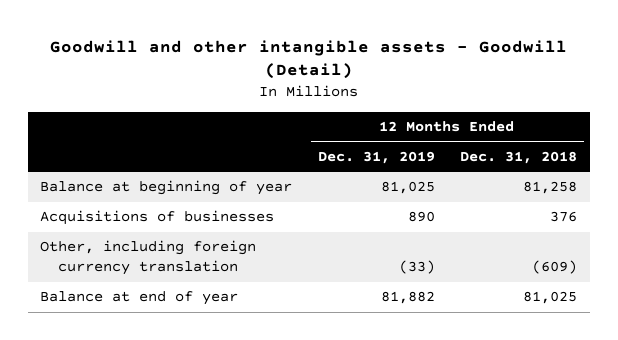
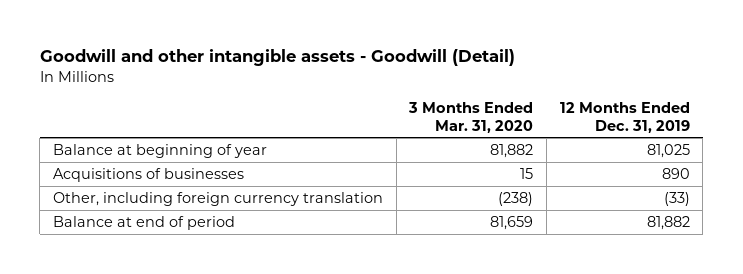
[460,150,578,164] Dec. 31, 2018 -> none
none -> [408,101,534,133] 3 Months Ended Mar. 31, 2020
[40,291,239,306] Balance at end of year -> [52,215,235,230] Balance at end of period

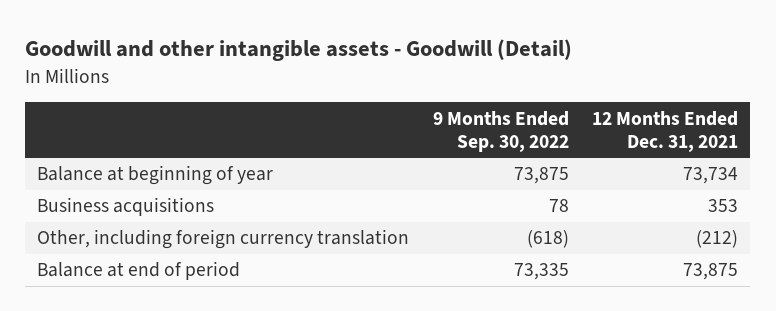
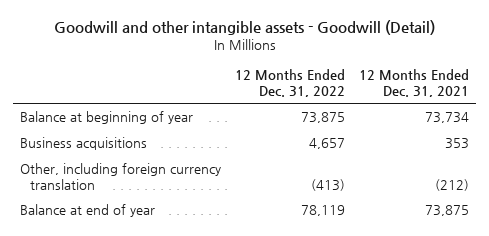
[432,110,569,153] 9 Months Ended Sep. 30, 2022 -> none
none -> [235,69,346,98] 12 Months Ended Dec. 31, 2022
[37,261,241,281] Balance at end of period -> [19,204,155,218] Balance at end of year

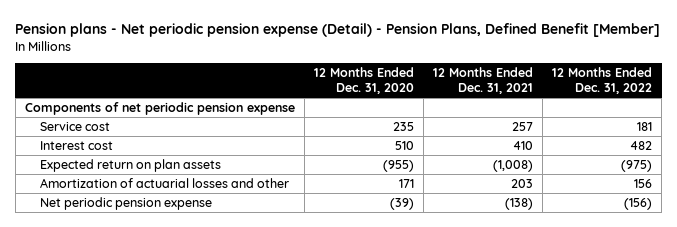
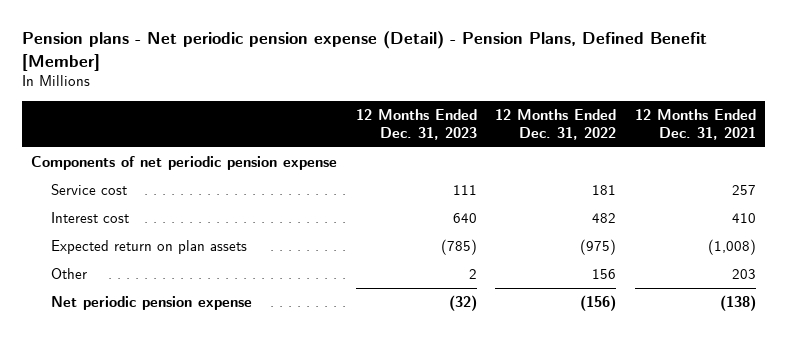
[313,66,414,95] 12 Months Ended Dec. 31, 2020 -> none
none -> [355,108,477,141] 12 Months Ended Dec. 31, 2023
[40,177,290,188] Amortization of actuarial losses and other -> [51,267,88,279] Other

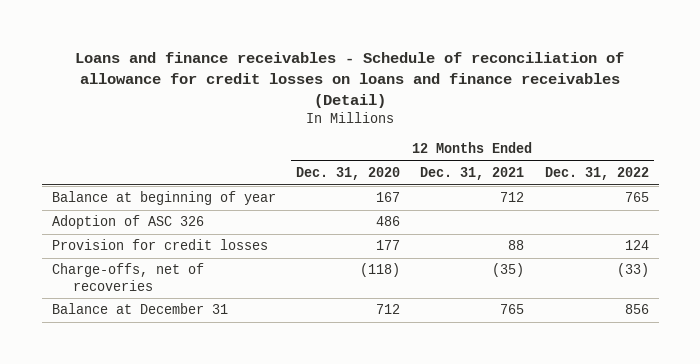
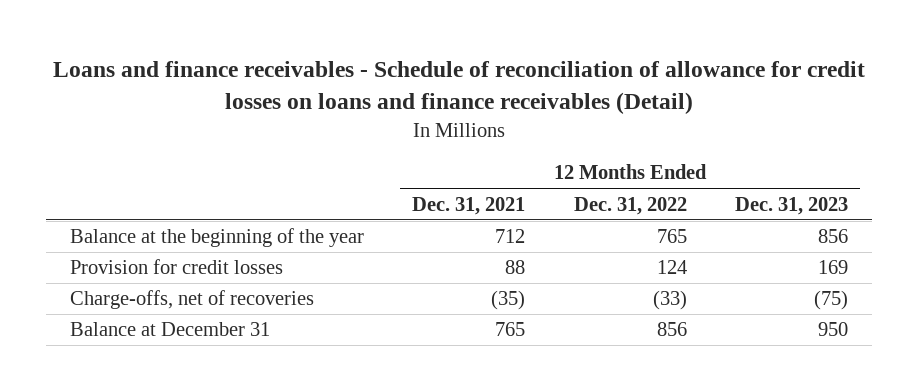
[296,167,401,181] Dec. 31, 2020 -> none
none -> [734,196,848,215] Dec. 31, 2023
[51,215,204,230] Adoption of ASC 326 -> none
[51,191,276,206] Balance at beginning of year -> [69,228,364,248] Balance at the beginning of the year

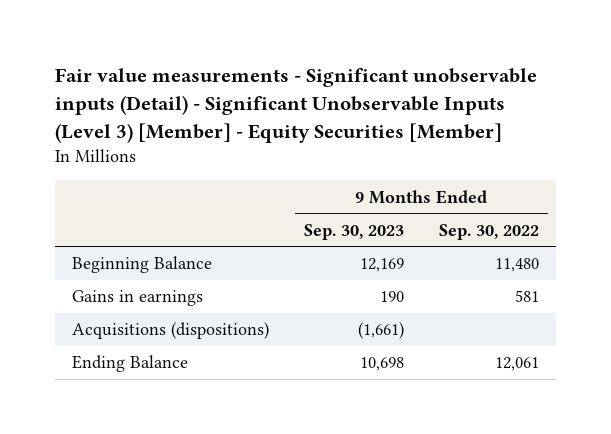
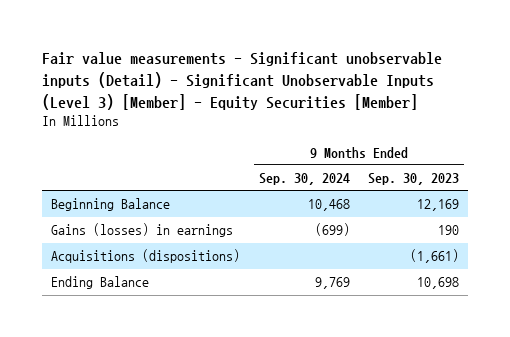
[438,223,539,240] Sep. 30, 2022 -> none
none -> [258,173,350,186] Sep. 30, 2024
[71,290,203,307] Gains in earnings -> [51,223,234,238] Gains (losses) in earnings

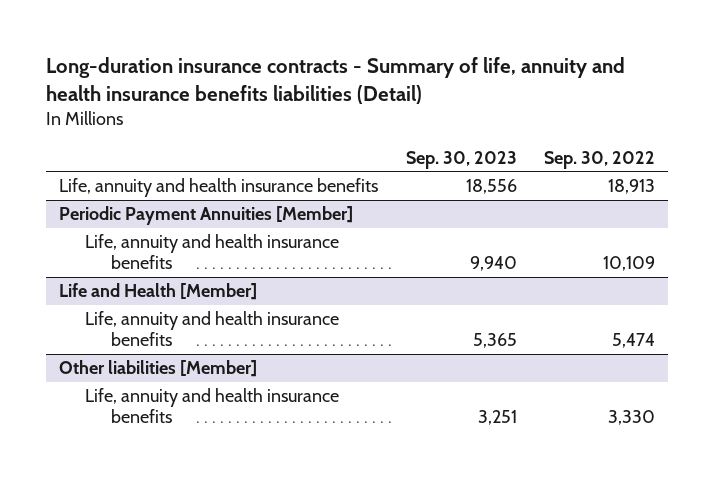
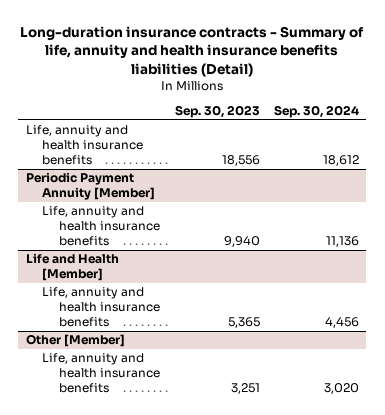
[543,150,655,169] Sep. 30, 2022 -> none
none -> [274,104,360,118] Sep. 30, 2024
[59,206,354,226] Periodic Payment Annuities [Member] -> [25,172,156,201] Periodic Payment Annuity [Member]
[59,360,258,378] Other liabilities [Member] -> [25,334,125,348] Other [Member]

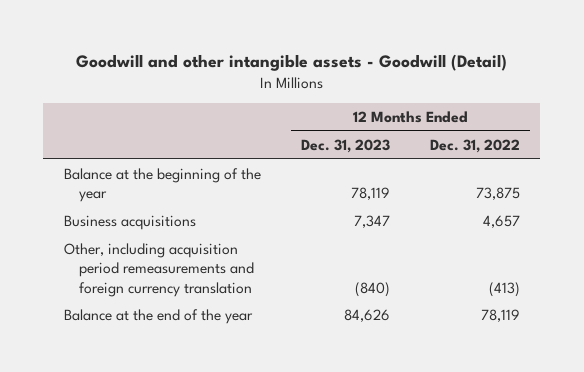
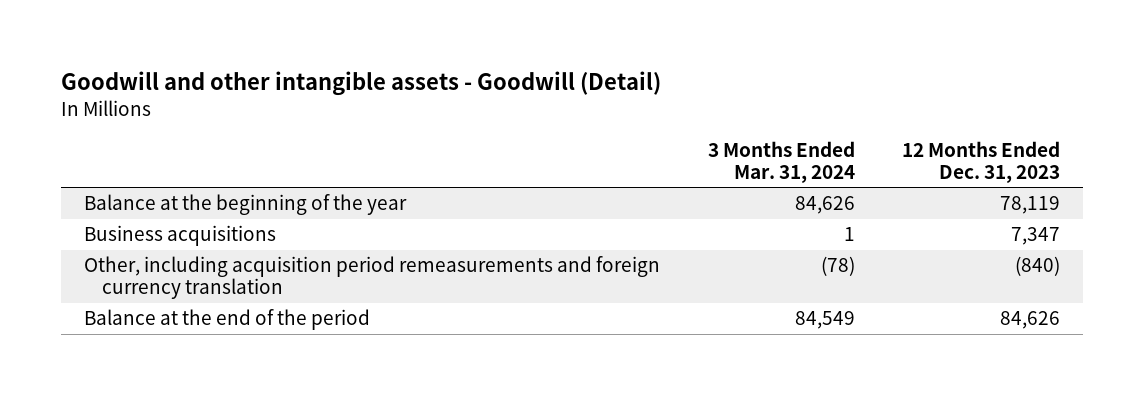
[430,138,521,153] Dec. 31, 2022 -> none
none -> [707,141,855,184] 3 Months Ended Mar. 31, 2024
[63,308,253,324] Balance at the end of the year -> [84,309,371,331] Balance at the end of the period

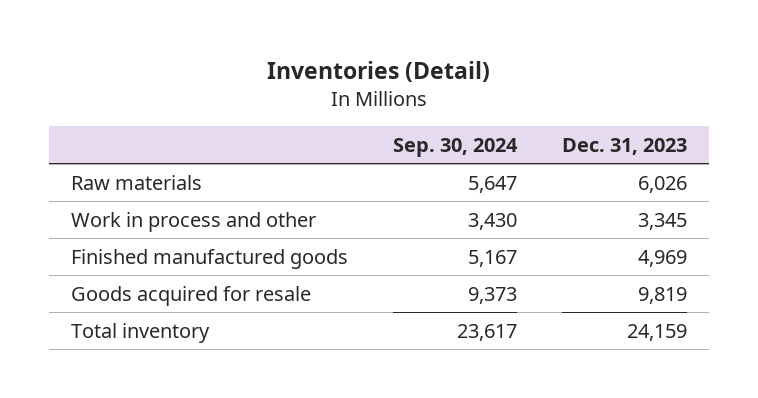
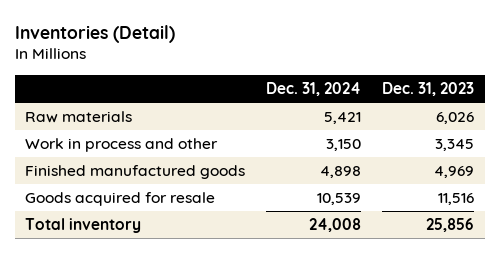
[392,137,518,157] Sep. 30, 2024 -> none
none -> [266,81,362,96] Dec. 31, 2024
[637,286,687,304] 9,819 -> [438,193,475,206] 11,516
[626,323,687,341] 24,159 -> [426,218,475,233] 25,856

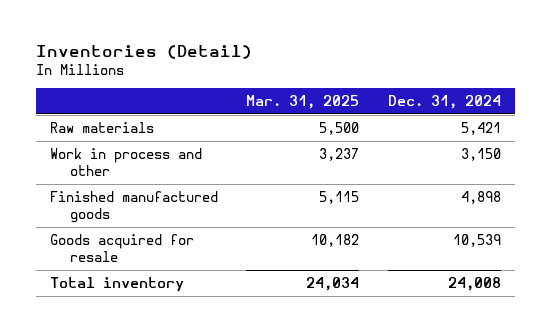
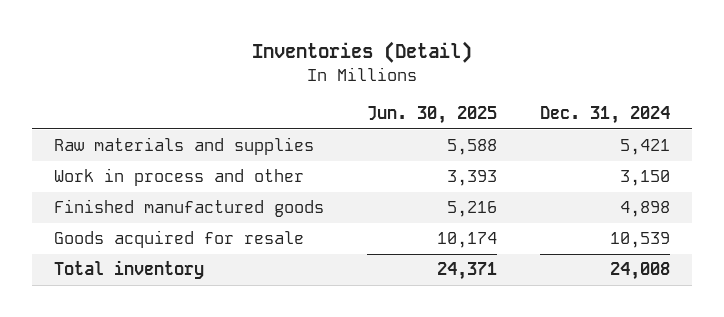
[246,94,360,109] Mar. 31, 2025 -> none
none -> [367,105,498,124] Jun. 30, 2025
[49,121,154,133] Raw materials -> [53,137,314,156] Raw materials and supplies

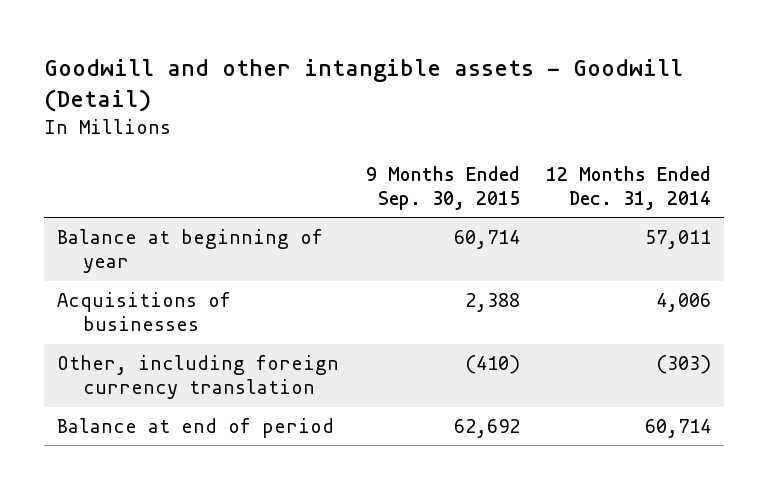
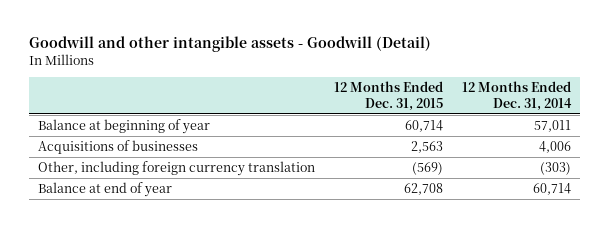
[365,165,520,210] 9 Months Ended Sep. 30, 2015 -> none
none -> [334,81,444,111] 12 Months Ended Dec. 31, 2015
[57,418,335,439] Balance at end of period -> [38,182,173,198] Balance at end of year

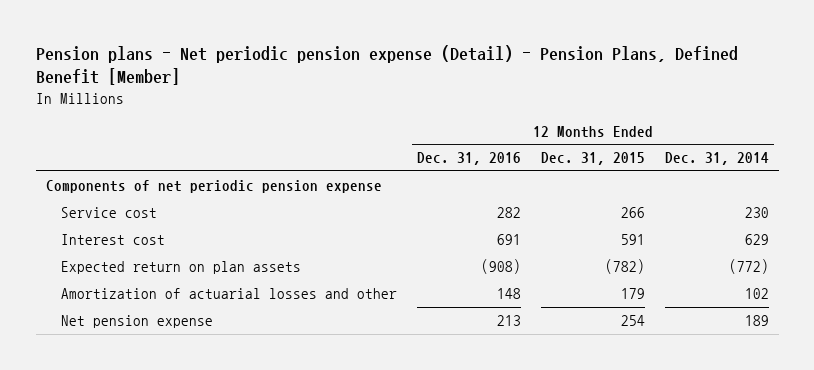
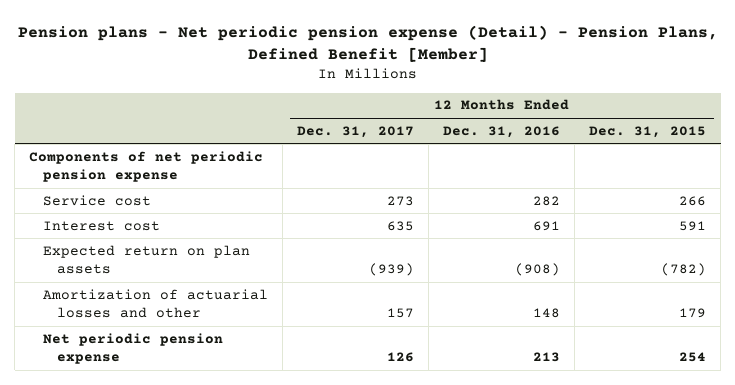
[664,152,769,166] Dec. 31, 2014 -> none
none -> [297,125,415,138] Dec. 31, 2017
[60,315,213,329] Net pension expense -> [42,332,223,365] Net periodic pension expense

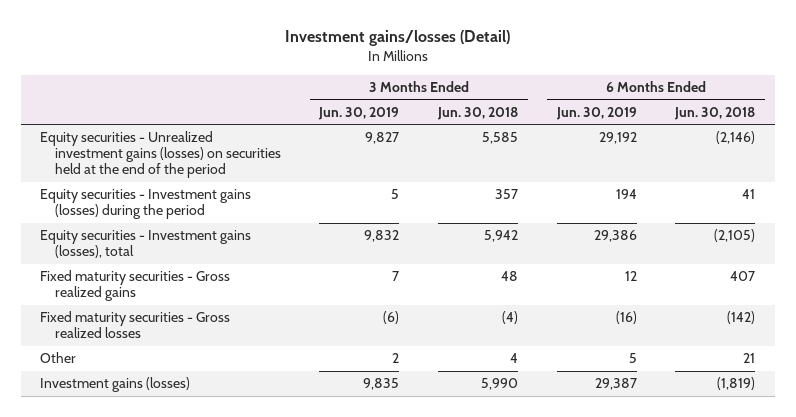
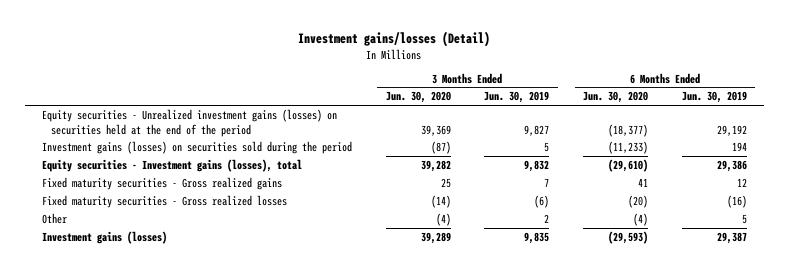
[437,106,519,120] Jun. 30, 2018 -> none
[674,106,756,120] Jun. 30, 2018 -> none
none -> [385,91,451,104] Jun. 30, 2020
none -> [583,91,649,104] Jun. 30, 2020
[40,189,252,220] Equity securities - Investment gains (losses) during the period -> [41,140,352,154] Investment gains (losses) on securities sold during the period

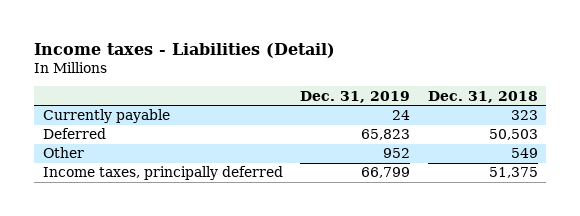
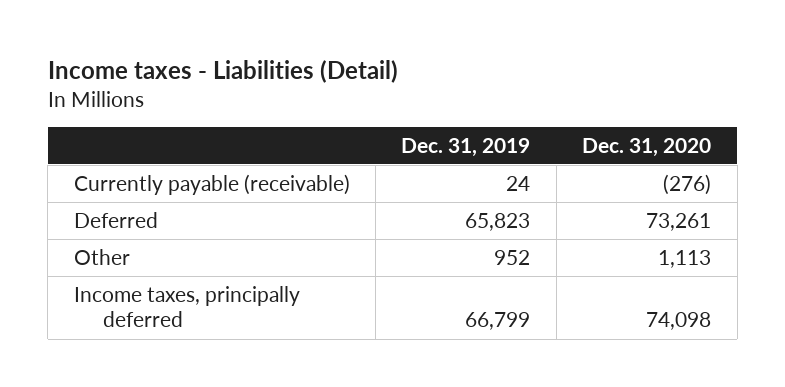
[427,90,538,103] Dec. 31, 2018 -> none
none -> [582,137,712,157] Dec. 31, 2020
[42,109,170,124] Currently payable -> [73,173,350,195] Currently payable (receivable)

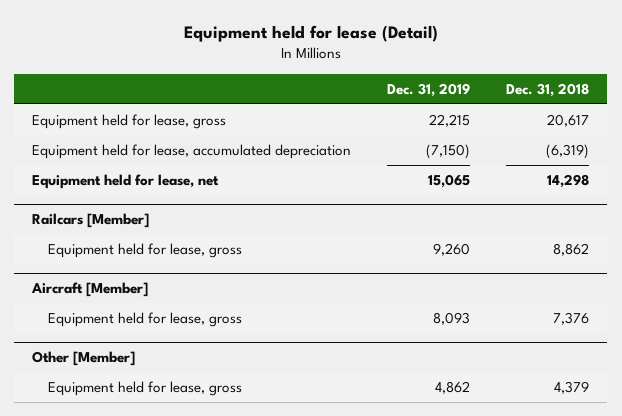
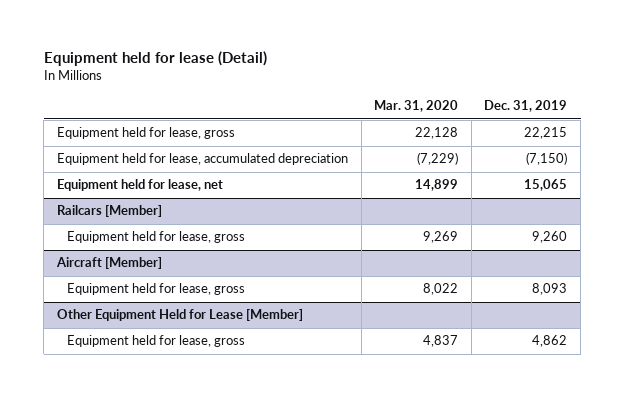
[506,82,590,97] Dec. 31, 2018 -> none
none -> [374,100,459,113] Mar. 31, 2020
[32,351,136,367] Other [Member] -> [56,309,303,322] Other Equipment Held for Lease [Member]

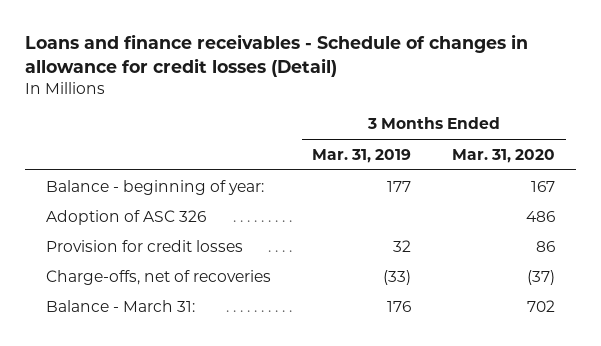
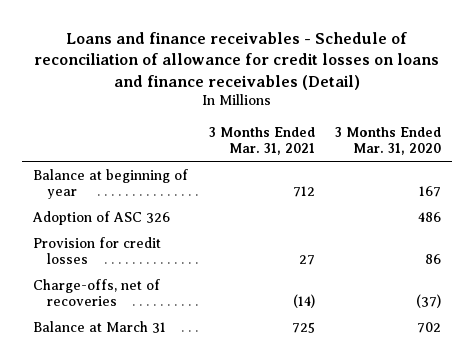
[25,34,529,77] Loans and finance receivables - Schedule of changes in allowance for credit losses (Detail) -> [34,31,440,90] Loans and finance receivables - Schedule of reconciliation of allowance for credit losses on loans and finance receivables (Detail)
[312,148,412,163] Mar. 31, 2019 -> none
none -> [208,126,315,155] 3 Months Ended Mar. 31, 2021
[45,179,264,195] Balance - beginning of year: -> [32,168,188,199] Balance at beginning of year
[45,299,195,312] Balance - March 31: -> [32,320,166,333] Balance at March 31

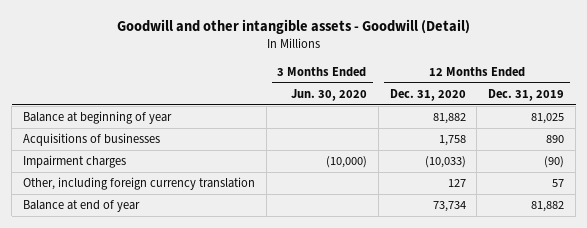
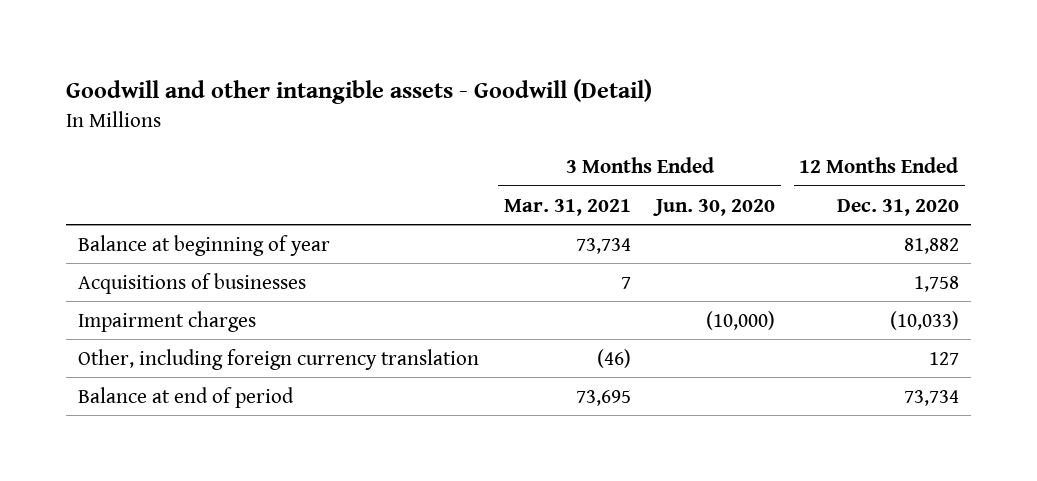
[488,88,565,101] Dec. 31, 2019 -> none
none -> [504,198,632,216] Mar. 31, 2021
[23,200,141,213] Balance at end of year -> [78,386,295,408] Balance at end of period

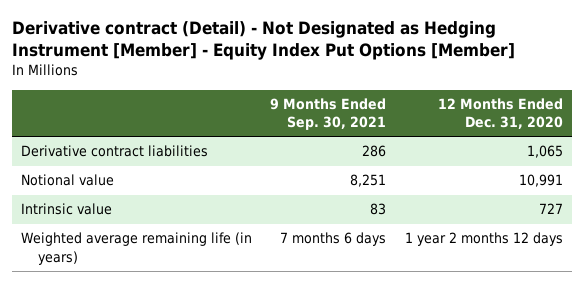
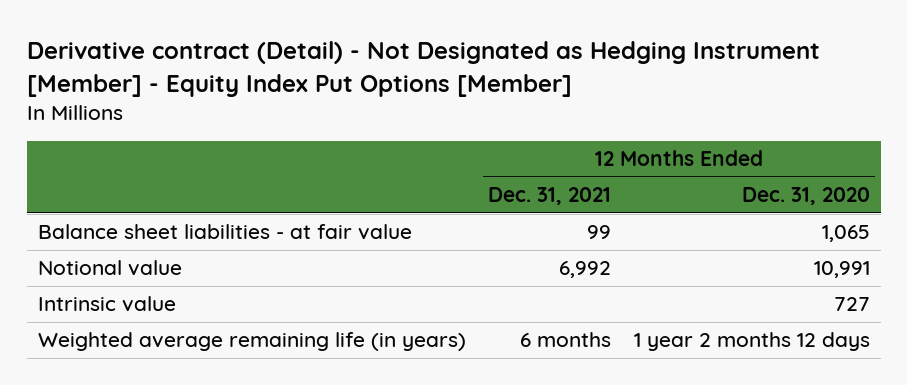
[270,98,387,131] 9 Months Ended Sep. 30, 2021 -> none
none -> [488,187,612,206] Dec. 31, 2021
[21,145,209,158] Derivative contract liabilities -> [37,224,412,241] Balance sheet liabilities - at fair value

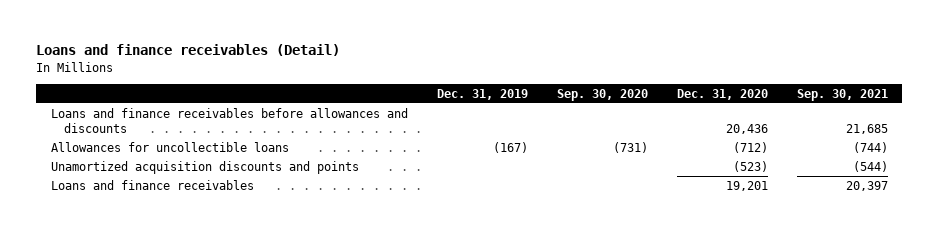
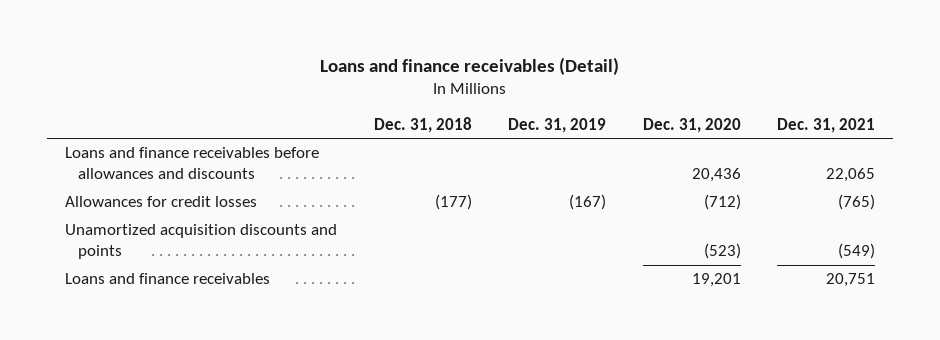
[556,89,648,102] Sep. 30, 2020 -> none
[796,89,888,102] Sep. 30, 2021 -> none
none -> [373,116,472,133] Dec. 31, 2018
none -> [777,117,876,133] Dec. 31, 2021
[50,141,289,152] Allowances for uncollectible loans -> [65,196,258,208] Allowances for credit losses

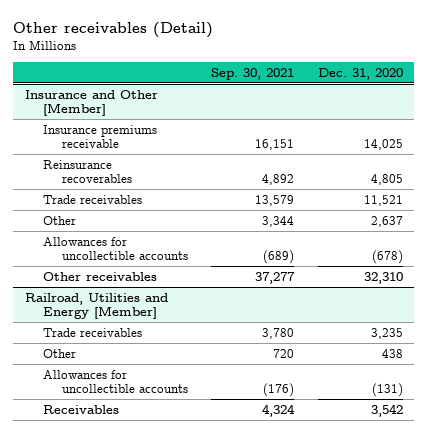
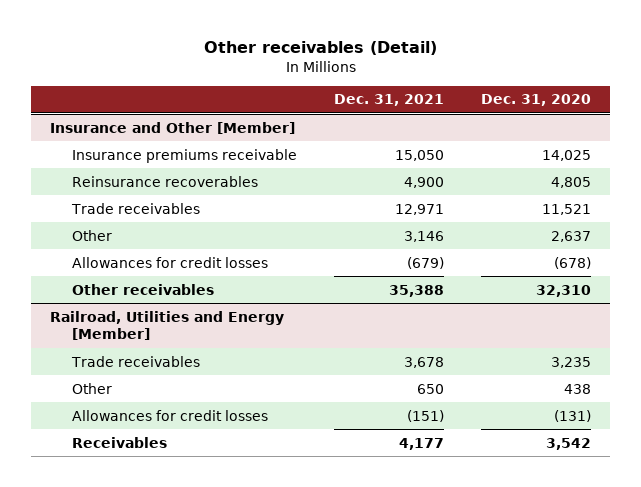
[211,67,295,80] Sep. 30, 2021 -> none
none -> [333,94,444,107] Dec. 31, 2021
[43,236,188,261] Allowances for uncollectible accounts -> [71,256,268,268] Allowances for credit losses
[43,369,188,394] Allowances for uncollectible accounts -> [71,409,268,421] Allowances for credit losses

